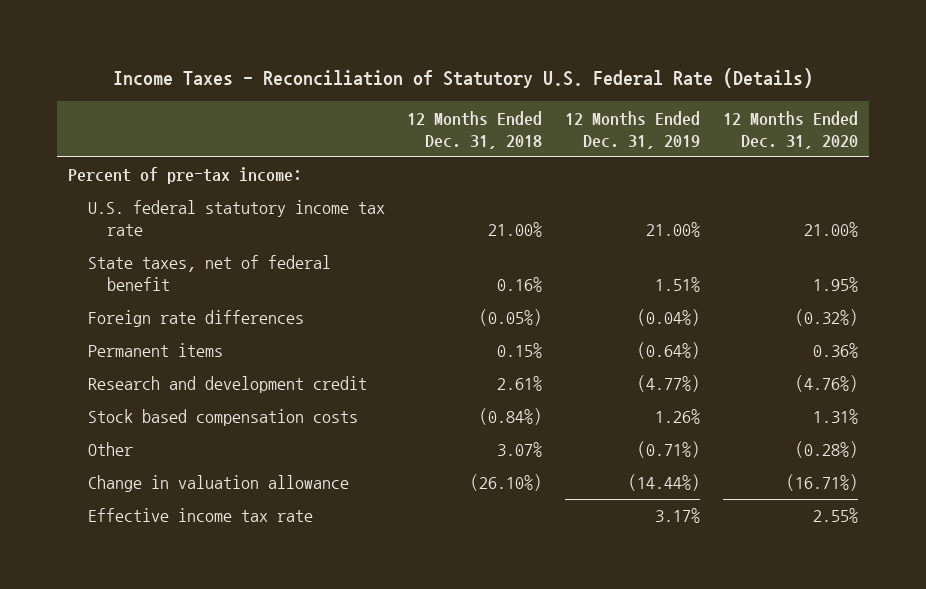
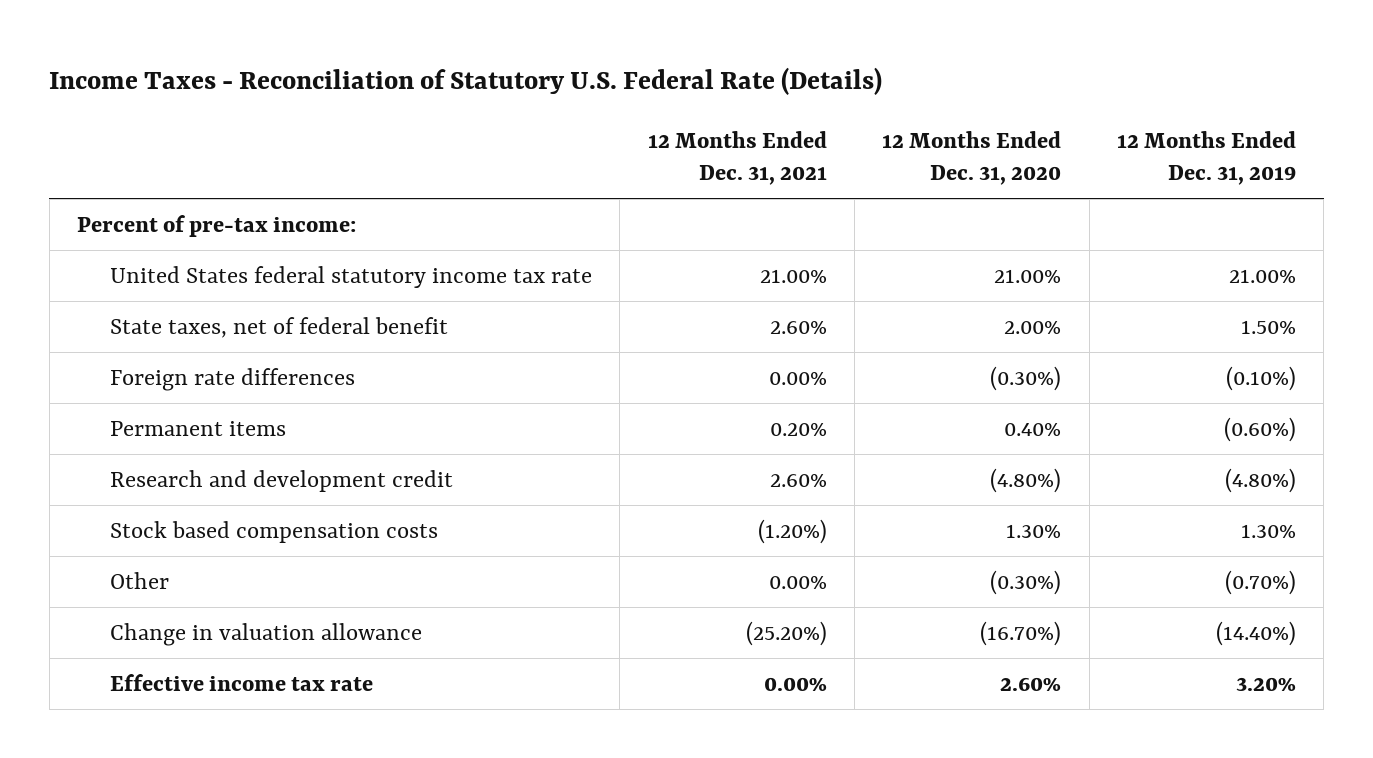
[407,110,543,149] 12 Months Ended Dec. 31, 2018 -> none
none -> [647,130,827,186] 12 Months Ended Dec. 31, 2021
[87,200,385,237] U.S. federal statutory income tax rate -> [110,265,593,288] United States federal statutory income tax rate
[655,277,701,293] 1.51% -> [1240,319,1296,334] 1.50%
[813,277,859,293] 1.95% -> [1004,320,1062,334] 2.00%
[637,309,701,327] (0.04%) -> [1225,365,1296,391] (0.10%)
[795,309,859,327] (0.32%) -> [990,365,1062,391] (0.30%)
[637,342,701,360] (0.64%) -> [1223,416,1296,442] (0.60%)
[813,343,859,359] 0.36% -> [1004,422,1062,436] 0.40%
[637,375,701,393] (4.77%) -> [1224,467,1296,493] (4.80%)
[795,375,859,393] (4.76%) -> [990,467,1062,493] (4.80%)
[655,409,701,425] 1.26% -> [1240,523,1296,538] 1.30%
[813,409,859,425] 1.31% -> [1006,523,1062,538] 1.30%
[637,441,701,459] (0.71%) -> [1224,569,1296,595] (0.70%)
[795,441,859,459] (0.28%) -> [990,569,1062,595] (0.30%)
[628,474,701,492] (14.44%) -> [1215,620,1296,646] (14.40%)
[786,474,859,492] (16.71%) -> [980,620,1062,646] (16.70%)
[655,508,701,524] 3.17% -> [1235,676,1296,691] 3.20%
[813,508,859,524] 2.55% -> [1000,676,1062,691] 2.60%

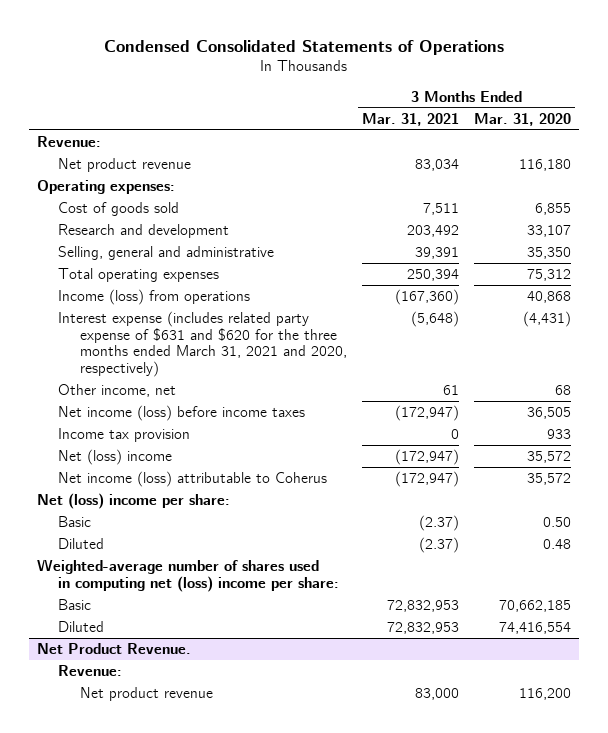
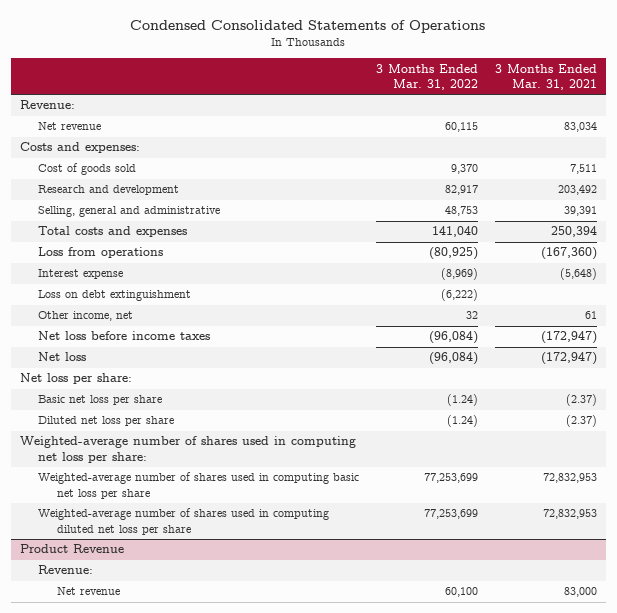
[474,112,572,126] Mar. 31, 2020 -> none
none -> [376,63,479,91] 3 Months Ended Mar. 31, 2022
[58,158,192,173] Net product revenue -> [38,122,102,131] Net revenue
[36,180,175,195] Operating expenses: -> [19,142,140,154] Costs and expenses:
[58,268,220,283] Total operating expenses -> [38,226,188,238] Total costs and expenses
[58,289,251,306] Income (loss) from operations -> [38,247,164,259] Loss from operations
[58,311,347,378] Interest expense (includes related party expense of $631 and $620 for the three months ended March 31, 2021 and 2020, respectively) -> [38,269,124,280] Interest expense
none -> [38,290,192,302] Loss on debt extinguishment
[58,428,191,443] Income tax provision -> none
[58,449,173,466] Net (loss) income -> none
[58,405,306,422] Net income (loss) before income taxes -> [38,331,211,341] Net loss before income taxes
[58,471,328,488] Net income (loss) attributable to Coherus -> [38,352,87,362] Net loss
[36,493,230,510] Net (loss) income per share: -> [19,373,132,385] Net loss per share:
[58,516,92,528] Basic -> [38,395,163,406] Basic net loss per share
[58,538,105,550] Diluted -> [38,416,175,427] Diluted net loss per share
[36,559,340,592] Weighted-average number of shares used in computing net (loss) income per share: -> [19,436,356,463] Weighted-average number of shares used in computing net loss per share:
[58,599,92,611] Basic -> [38,472,360,499] Weighted-average number of shares used in computing basic net loss per share
[58,621,105,633] Diluted -> [38,508,330,535] Weighted-average number of shares used in computing diluted net loss per share
[36,643,191,655] Net Product Revenue. -> [19,544,124,554] Product Revenue
[79,687,213,702] Net product revenue -> [56,587,120,596] Net revenue

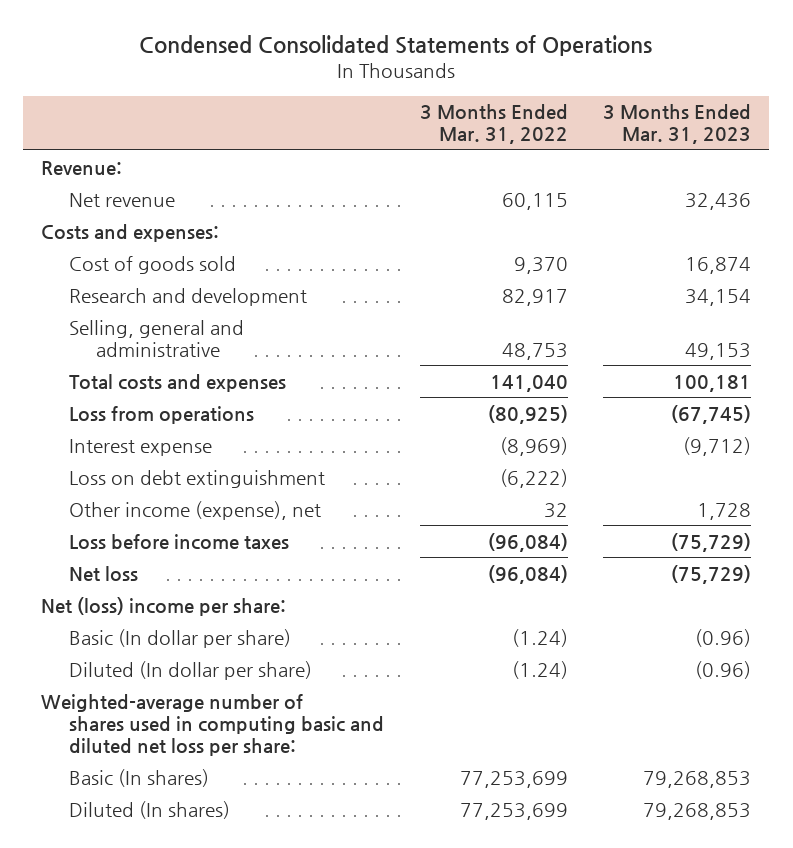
[495,63,598,91] 3 Months Ended Mar. 31, 2021 -> none
none -> [603,104,752,145] 3 Months Ended Mar. 31, 2023
[38,311,134,322] Other income, net -> [68,500,321,520] Other income (expense), net
[38,331,211,341] Net loss before income taxes -> [68,533,289,550] Loss before income taxes
[19,544,124,554] Product Revenue -> none
[38,565,94,575] Revenue: -> none
[56,587,120,596] Net revenue -> none
[19,373,132,385] Net loss per share: -> [41,596,287,616] Net (loss) income per share:
[38,395,163,406] Basic net loss per share -> [68,628,291,648] Basic (In dollar per share)
[38,416,175,427] Diluted net loss per share -> [68,660,312,680] Diluted (In dollar per share)
[19,436,356,463] Weighted-average number of shares used in computing net loss per share: -> [41,693,384,756] Weighted-average number of shares used in computing basic and diluted net loss per share:
[38,472,360,499] Weighted-average number of shares used in computing basic net loss per share -> [68,768,209,787] Basic (In shares)
[38,508,330,535] Weighted-average number of shares used in computing diluted net loss per share -> [68,800,230,819] Diluted (In shares)

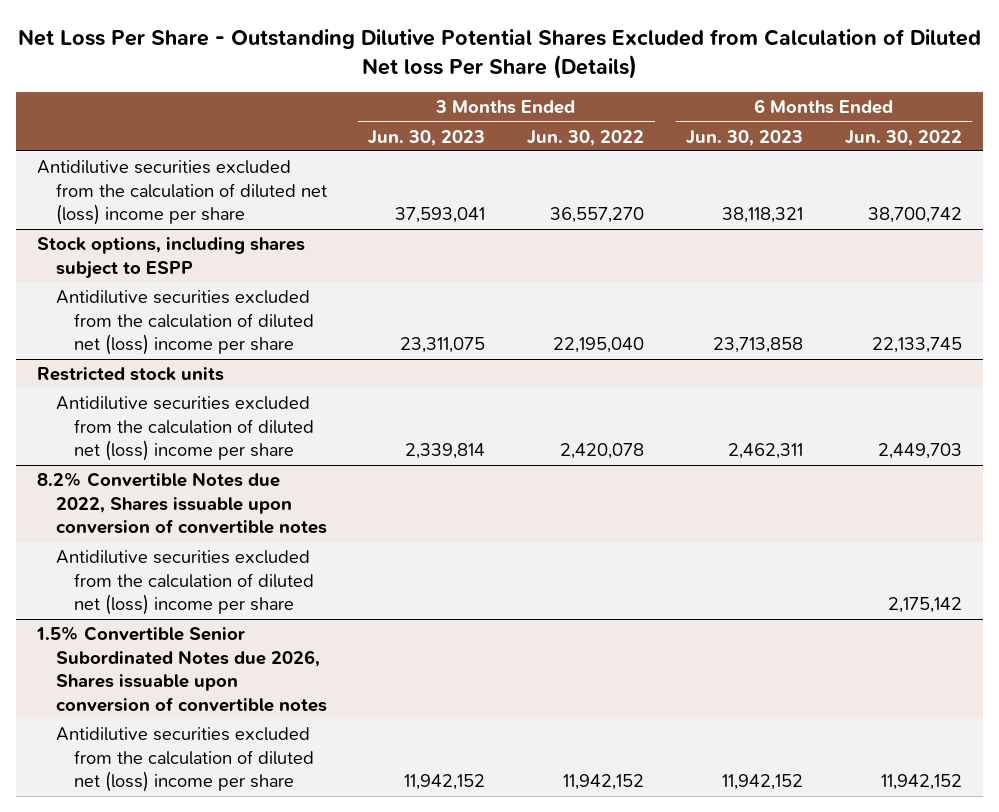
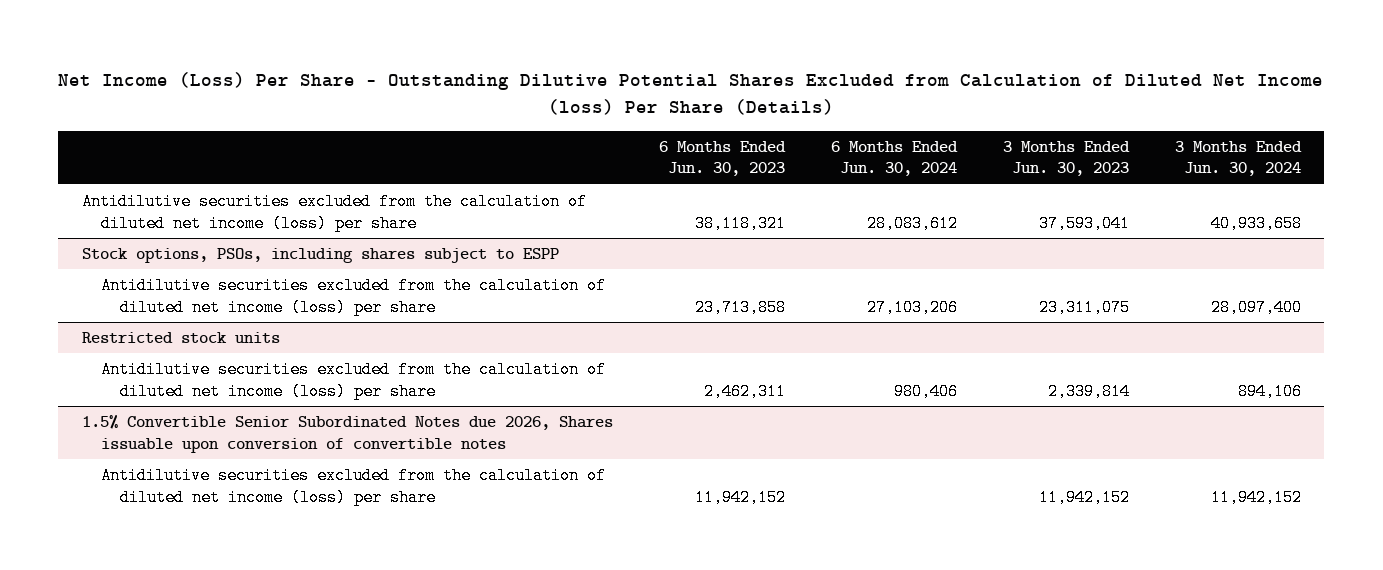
[17,28,981,79] Net Loss Per Share - Outstanding Dilutive Potential Shares Excluded from Calculation of Diluted Net loss Per Share (Details) -> [58,71,1324,116] Net Income (Loss) Per Share - Outstanding Dilutive Potential Shares Excluded from Calculation of Diluted Net Income (loss) Per Share (Details)
[527,129,645,146] Jun. 30, 2022 -> none
[844,129,962,146] Jun. 30, 2022 -> none
none -> [830,140,958,177] 6 Months Ended Jun. 30, 2024
none -> [1175,140,1303,177] 3 Months Ended Jun. 30, 2024
[37,159,327,226] Antidilutive securities excluded from the calculation of diluted net (loss) income per share -> [81,193,587,232] Antidilutive securities excluded from the calculation of diluted net income (loss) per share
[37,236,306,279] Stock options, including shares subject to ESPP -> [81,248,559,264] Stock options, PSOs, including shares subject to ESPP
[55,289,315,356] Antidilutive securities excluded from the calculation of diluted net (loss) income per share -> [100,277,606,316] Antidilutive securities excluded from the calculation of diluted net income (loss) per share
[37,471,327,535] 8.2% Convertible Notes due 2022, Shares issuable upon conversion of convertible notes -> none
[55,549,315,616] Antidilutive securities excluded from the calculation of diluted net (loss) income per share -> none
[55,395,315,462] Antidilutive securities excluded from the calculation of diluted net (loss) income per share -> [100,361,606,400] Antidilutive securities excluded from the calculation of diluted net income (loss) per share
[55,726,315,793] Antidilutive securities excluded from the calculation of diluted net (loss) income per share -> [100,467,606,506] Antidilutive securities excluded from the calculation of diluted net income (loss) per share

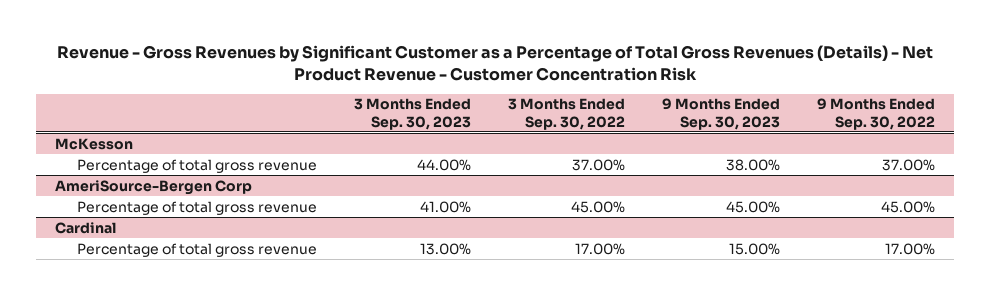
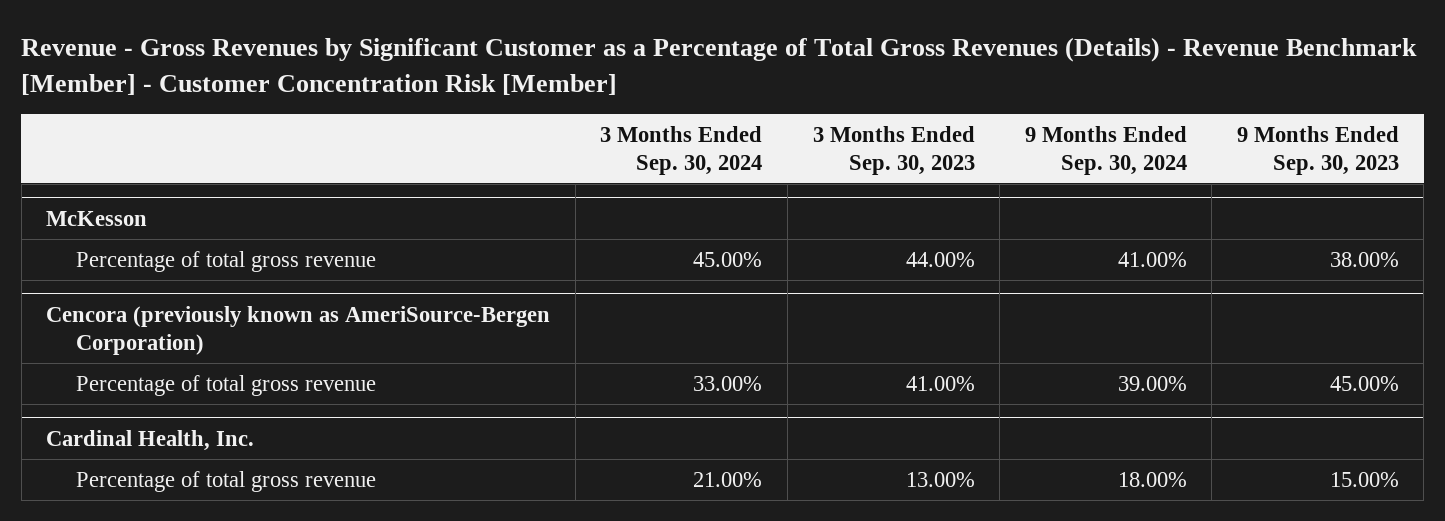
[57,44,934,81] Revenue - Gross Revenues by Significant Customer as a Percentage of Total Gross Revenues (Details) - Net Product Revenue - Customer Concentration Risk -> [21,37,1418,95] Revenue - Gross Revenues by Significant Customer as a Percentage of Total Gross Revenues (Details) - Revenue Benchmark [Member] - Customer Concentration Risk [Member]
[508,98,626,130] 3 Months Ended Sep. 30, 2022 -> none
[817,98,936,130] 9 Months Ended Sep. 30, 2022 -> none
none -> [600,125,763,175] 3 Months Ended Sep. 30, 2024
none -> [1024,125,1187,175] 9 Months Ended Sep. 30, 2024
[54,179,252,195] AmeriSource-Bergen Corp -> [46,305,551,355] Cencora (previously known as AmeriSource-Bergen Corporation)
[54,221,116,234] Cardinal -> [46,429,255,451] Cardinal Health, Inc.

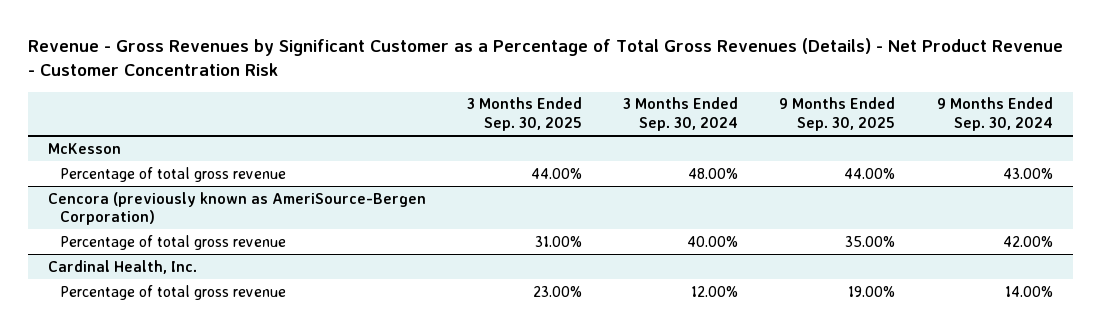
[21,37,1418,95] Revenue - Gross Revenues by Significant Customer as a Percentage of Total Gross Revenues (Details) - Revenue Benchmark [Member] - Customer Concentration Risk [Member] -> [27,37,1063,77] Revenue - Gross Revenues by Significant Customer as a Percentage of Total Gross Revenues (Details) - Net Product Revenue - Customer Concentration Risk
[812,125,975,175] 3 Months Ended Sep. 30, 2023 -> none
[1236,125,1399,175] 9 Months Ended Sep. 30, 2023 -> none
none -> [467,97,583,131] 3 Months Ended Sep. 30, 2025
none -> [779,97,896,131] 9 Months Ended Sep. 30, 2025
[693,251,763,267] 45.00% -> [688,167,739,179] 48.00%
[1117,251,1187,267] 41.00% -> [1002,167,1053,179] 43.00%
[693,375,763,391] 33.00% -> [687,235,739,247] 40.00%
[1117,375,1187,391] 39.00% -> [1002,235,1053,247] 42.00%
[693,471,763,487] 21.00% -> [691,285,739,297] 12.00%
[1117,471,1187,487] 18.00% -> [1004,285,1053,297] 14.00%

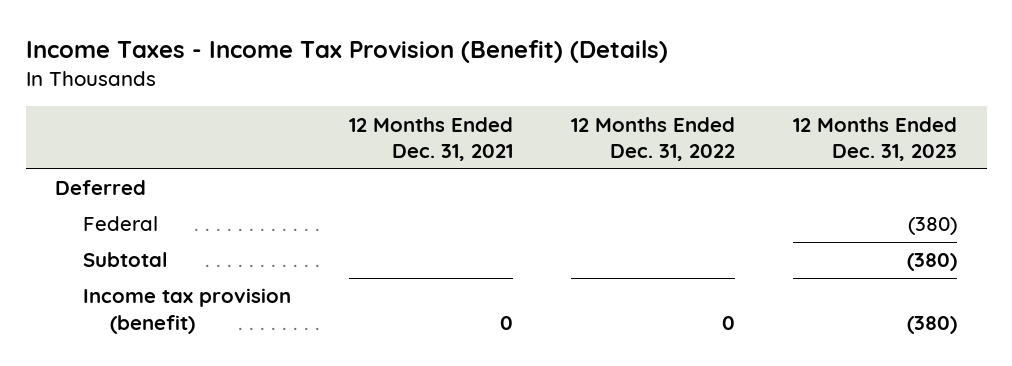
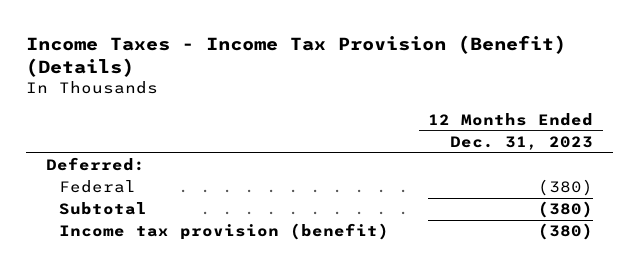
[348,116,513,161] 12 Months Ended Dec. 31, 2021 -> none
[571,116,736,161] 12 Months Ended Dec. 31, 2022 -> none
[54,180,146,196] Deferred -> [45,157,145,172] Deferred:

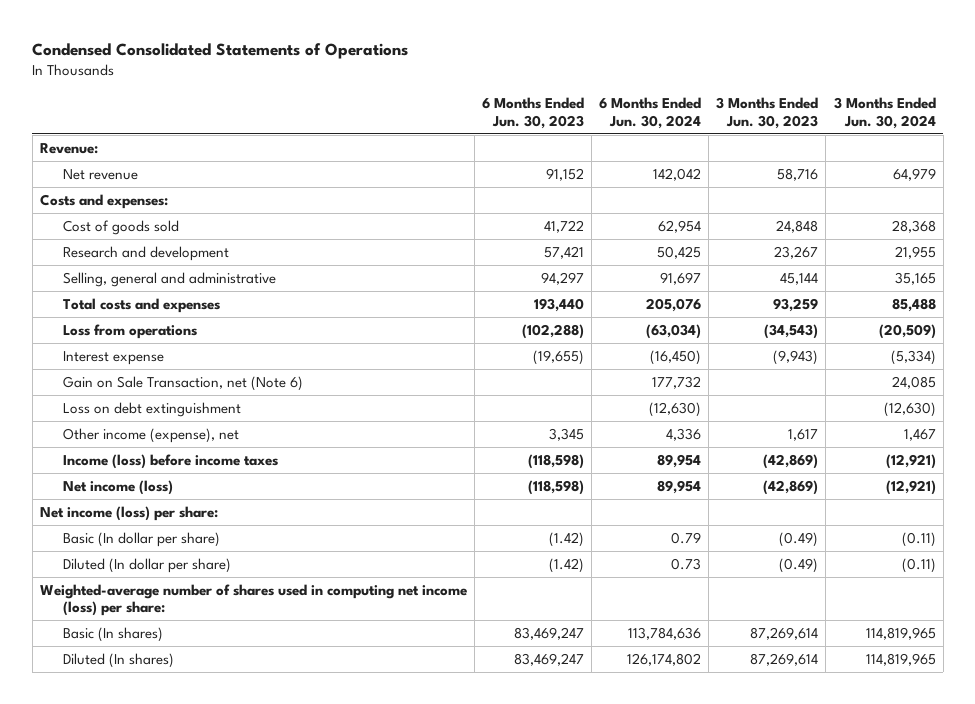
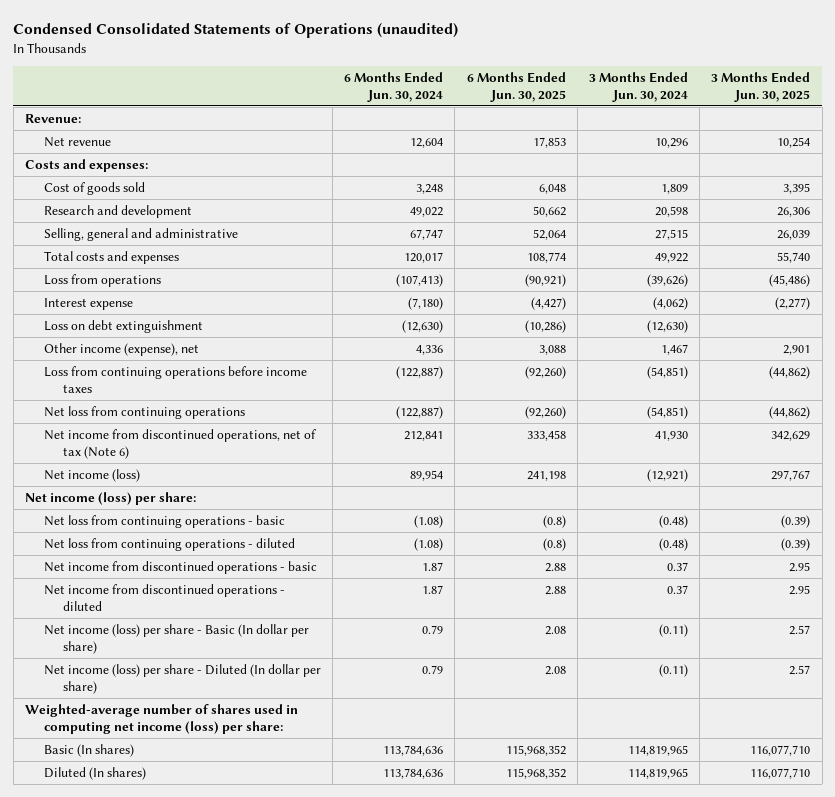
[32,43,409,60] Condensed Consolidated Statements of Operations -> [13,23,459,39] Condensed Consolidated Statements of Operations (unaudited)
[481,97,584,129] 6 Months Ended Jun. 30, 2023 -> none
[716,97,819,129] 3 Months Ended Jun. 30, 2023 -> none
none -> [466,71,566,102] 6 Months Ended Jun. 30, 2025
none -> [711,71,811,102] 3 Months Ended Jun. 30, 2025
[653,167,702,181] 142,042 -> [410,137,444,148] 12,604
[892,167,936,181] 64,979 -> [654,137,688,148] 10,296
[62,375,303,391] Gain on Sale Transaction, net (Note 6) -> none
[658,219,702,233] 62,954 -> [416,183,444,194] 3,248
[891,219,936,233] 28,368 -> [660,183,688,194] 1,809
[657,245,702,259] 50,425 -> [410,206,444,217] 49,022
[894,245,936,259] 21,955 -> [654,205,688,217] 20,598
[660,271,702,285] 91,697 -> [410,228,444,240] 67,747
[894,271,936,285] 35,165 -> [654,228,688,240] 27,515
[646,297,702,312] 205,076 -> [404,251,444,263] 120,017
[891,297,936,312] 85,488 -> [654,252,688,263] 49,922
[646,323,702,339] (63,034) -> [396,273,444,287] (107,413)
[878,323,936,339] (20,509) -> [646,273,688,287] (39,626)
[650,349,702,365] (16,450) -> [408,296,444,310] (7,180)
[890,349,936,365] (5,334) -> [652,296,688,310] (4,062)
[62,453,278,469] Income (loss) before income taxes -> [43,365,307,393] Loss from continuing operations before income taxes
[657,453,702,468] 89,954 -> [396,365,444,379] (122,887)
[885,453,936,469] (12,921) -> [646,365,688,379] (54,851)
none -> [43,405,245,419] Net loss from continuing operations
none -> [43,428,316,459] Net income from discontinued operations, net of tax (Note 6)
none -> [43,514,285,528] Net loss from continuing operations - basic
none -> [43,537,295,551] Net loss from continuing operations - diluted
none -> [43,560,317,574] Net income from discontinued operations - basic
none -> [43,583,285,611] Net income from discontinued operations - diluted
[62,531,220,547] Basic (In dollar per share) -> [43,623,309,654] Net income (loss) per share - Basic (In dollar per share)
[62,557,231,573] Diluted (In dollar per share) -> [43,663,321,694] Net income (loss) per share - Diluted (In dollar per share)
[671,557,702,570] 0.73 -> [422,664,444,674] 0.79
[627,652,702,666] 126,174,802 -> [383,767,444,779] 113,784,636

